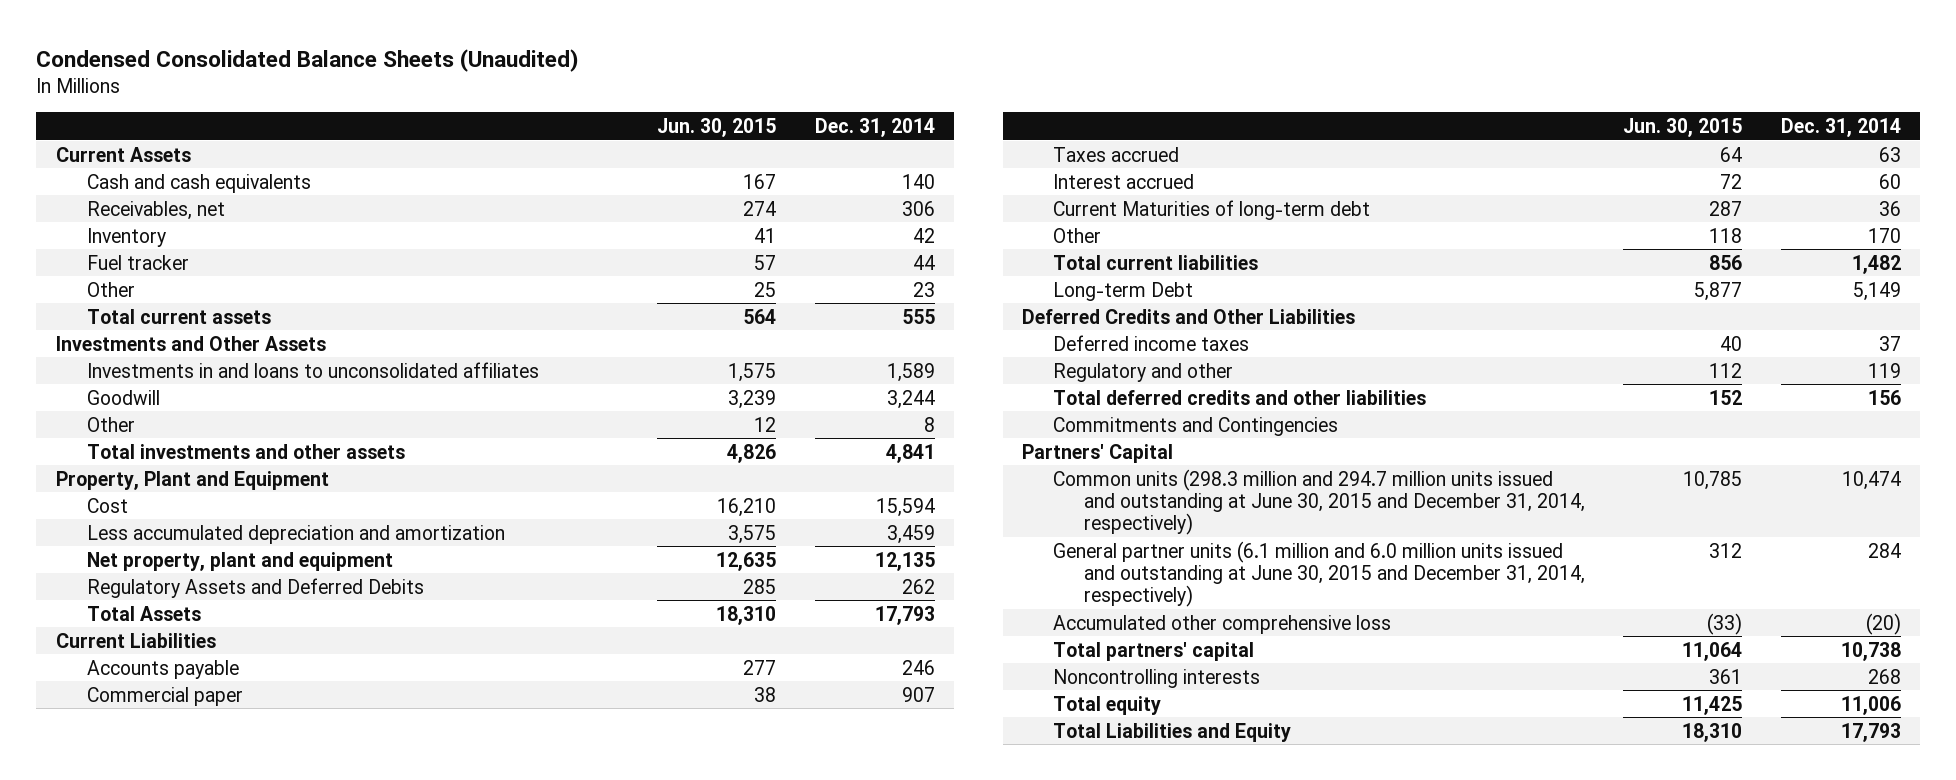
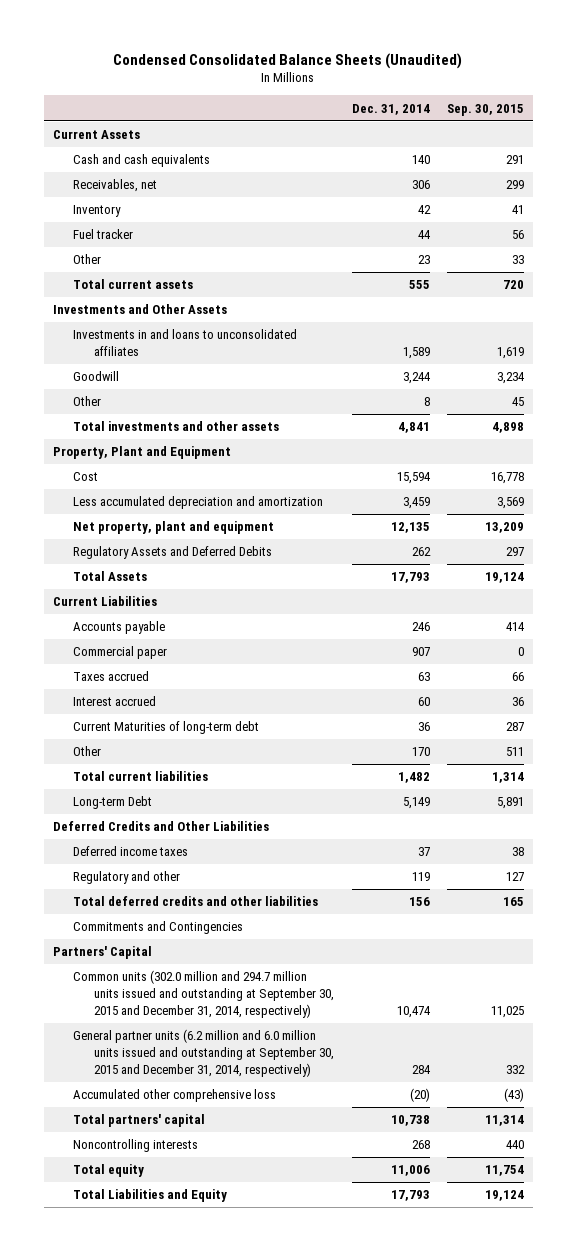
[657,117,777,137] Jun. 30, 2015 -> none
none -> [447,103,525,116] Sep. 30, 2015
[1052,468,1585,536] Common units (298.3 million and 294.7 million units issued and outstanding at June 30, 2015 and December 31, 2014, respectively) -> [73,970,335,1018] Common units (302.0 million and 294.7 million units issued and outstanding at September 30, 2015 and December 31, 2014, respectively)
[1052,540,1585,608] General partner units (6.1 million and 6.0 million units issued and outstanding at June 30, 2015 and December 31, 2014, respectively) -> [73,1029,335,1077] General partner units (6.2 million and 6.0 million units issued and outstanding at September 30, 2015 and December 31, 2014, respectively)

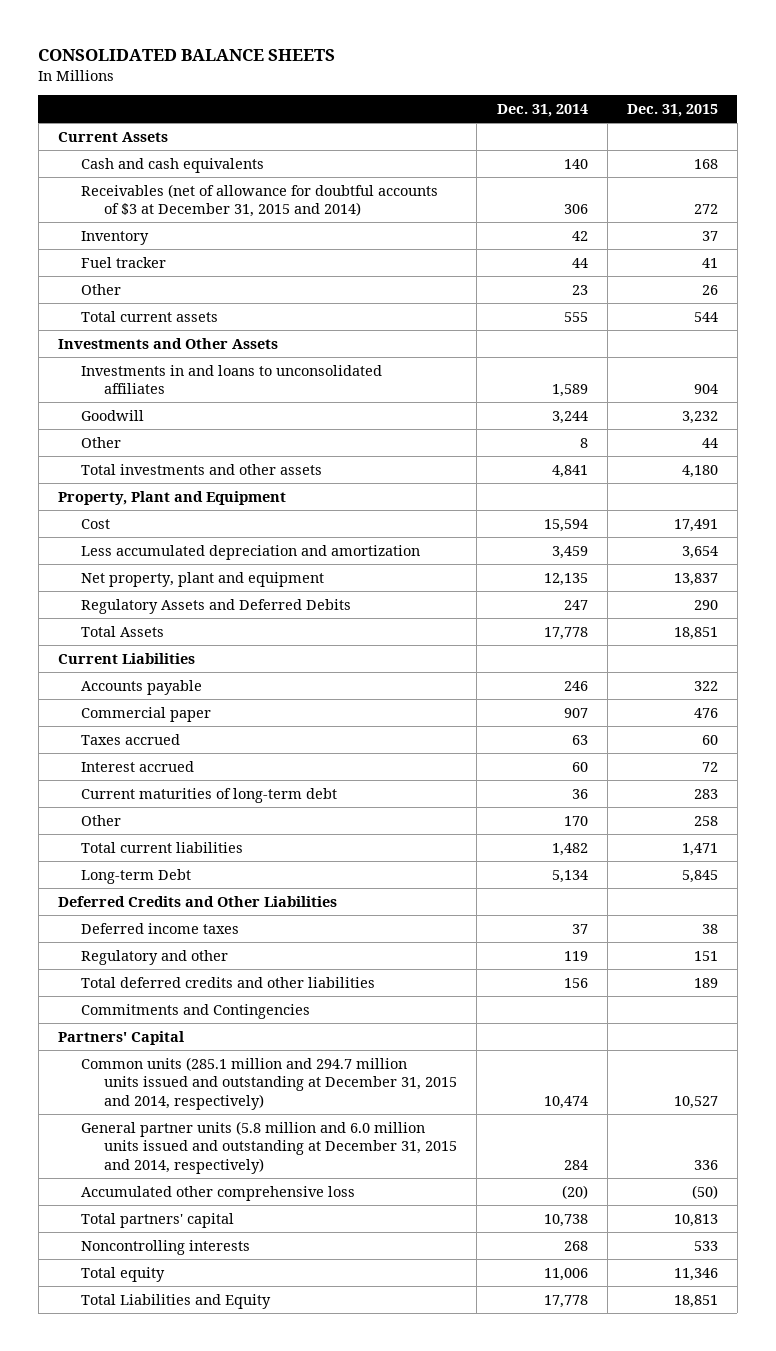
[113,52,463,69] Condensed Consolidated Balance Sheets (Unaudited) -> [38,49,336,62] CONSOLIDATED BALANCE SHEETS
[447,103,525,116] Sep. 30, 2015 -> none
none -> [626,104,718,118] Dec. 31, 2015
[73,179,158,193] Receivables, net -> [81,183,439,218] Receivables (net of allowance for doubtful accounts of $3 at December 31, 2015 and 2014)
[411,547,431,557] 262 -> [563,599,588,610] 247
[390,572,430,584] 17,793 -> [543,626,588,640] 17,778
[73,721,260,735] Current Maturities of long-term debt -> [81,787,338,803] Current maturities of long-term debt
[402,797,430,810] 5,149 -> [551,869,588,883] 5,134
[73,970,335,1018] Common units (302.0 million and 294.7 million units issued and outstanding at September 30, 2015 and December 31, 2014, respectively) -> [81,1056,458,1110] Common units (285.1 million and 294.7 million units issued and outstanding at December 31, 2015 and 2014, respectively)
[73,1029,335,1077] General partner units (6.2 million and 6.0 million units issued and outstanding at September 30, 2015 and December 31, 2014, respectively) -> [81,1120,458,1174] General partner units (5.8 million and 6.0 million units issued and outstanding at December 31, 2015 and 2014, respectively)
[390,1190,430,1202] 17,793 -> [543,1294,588,1308] 17,778

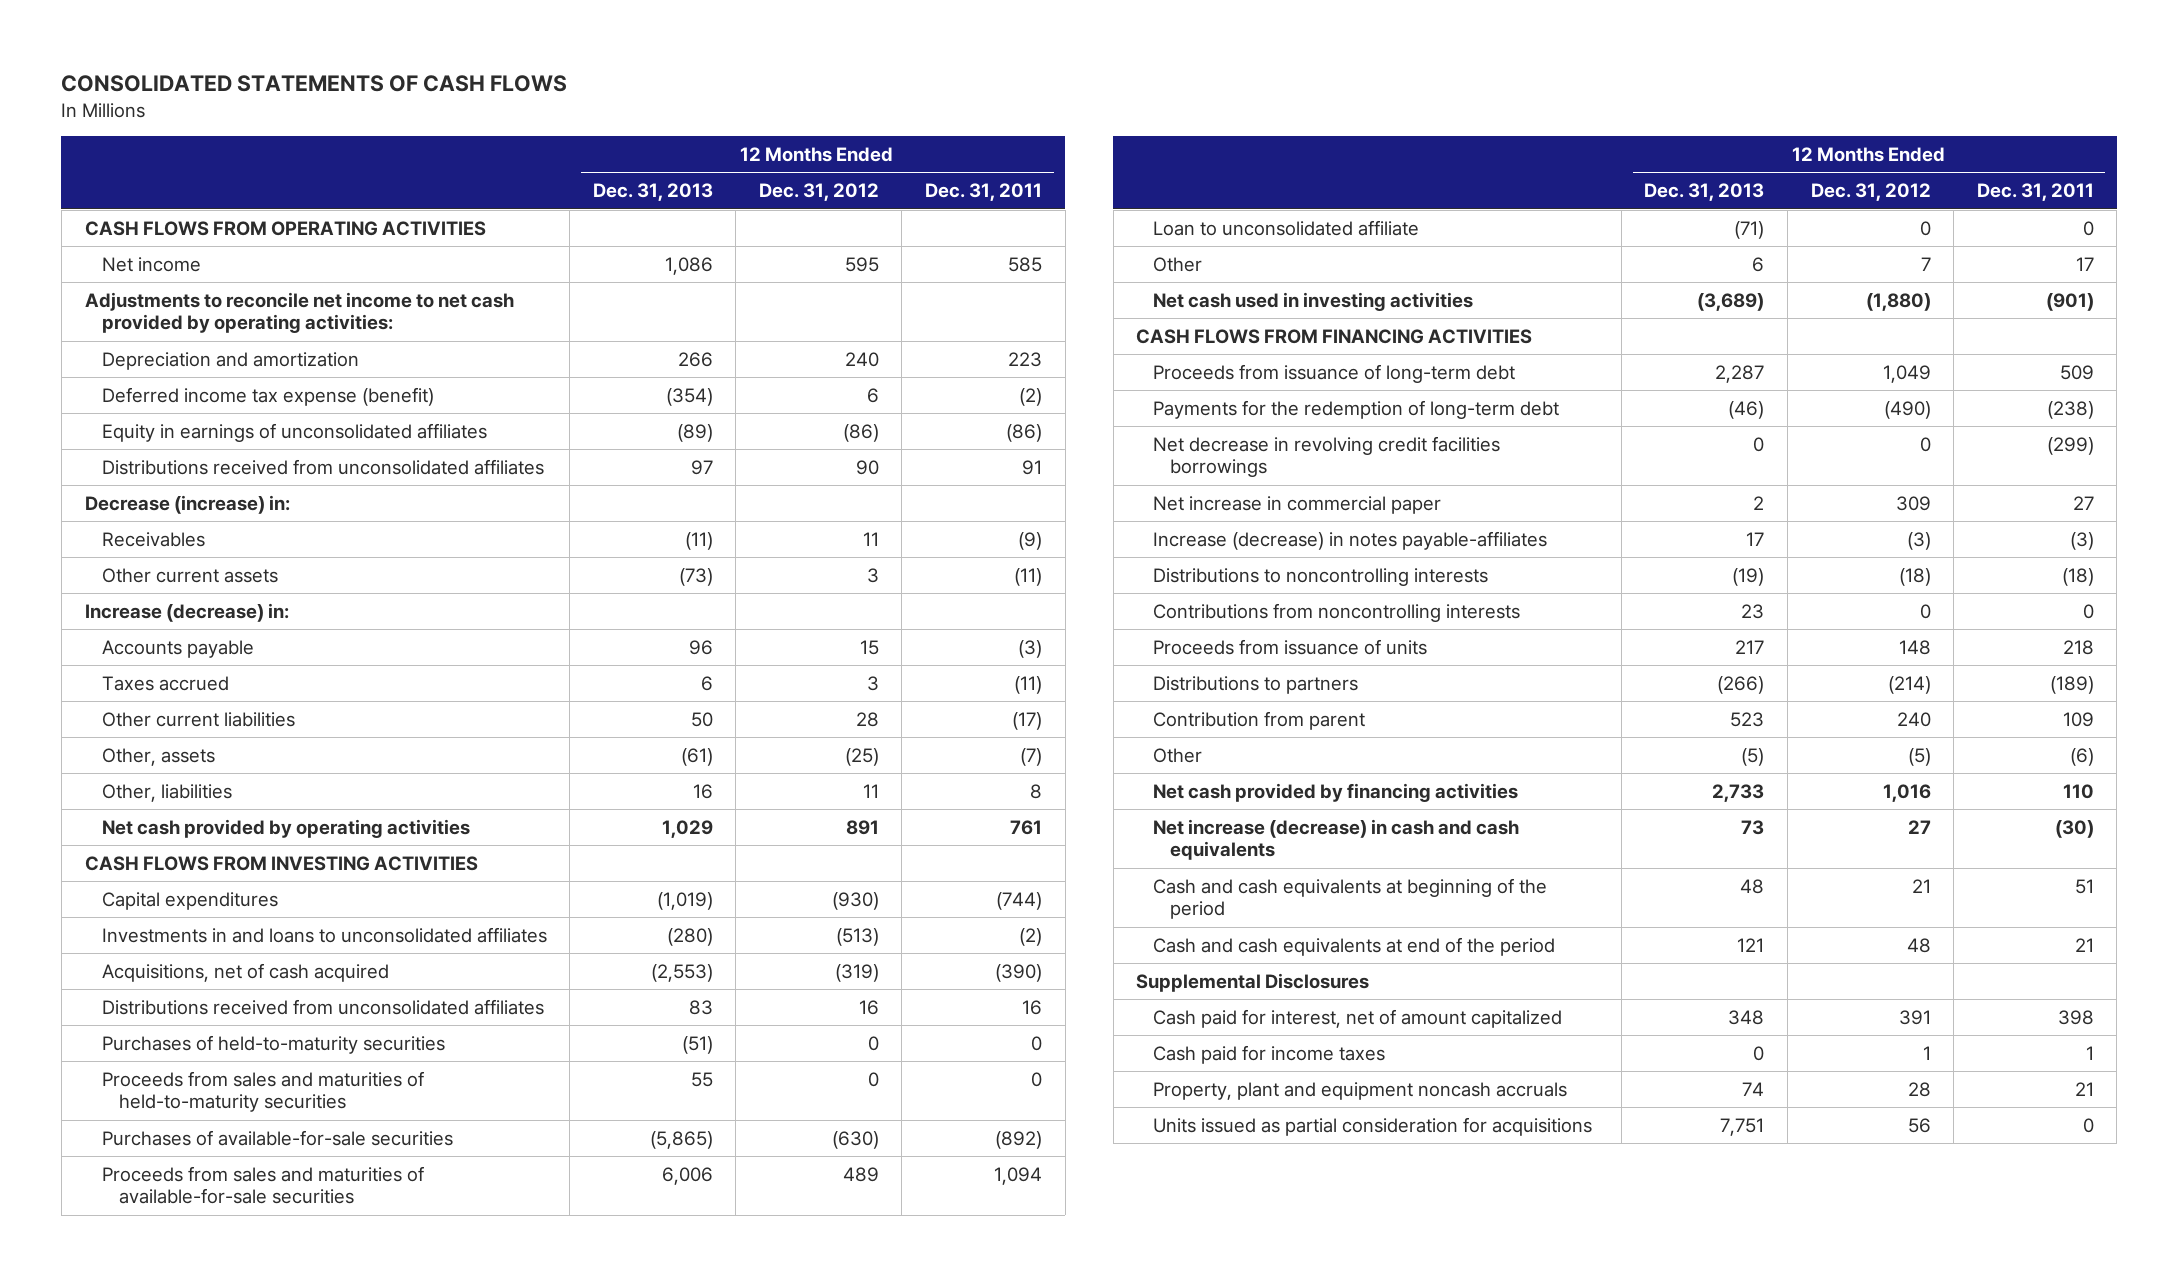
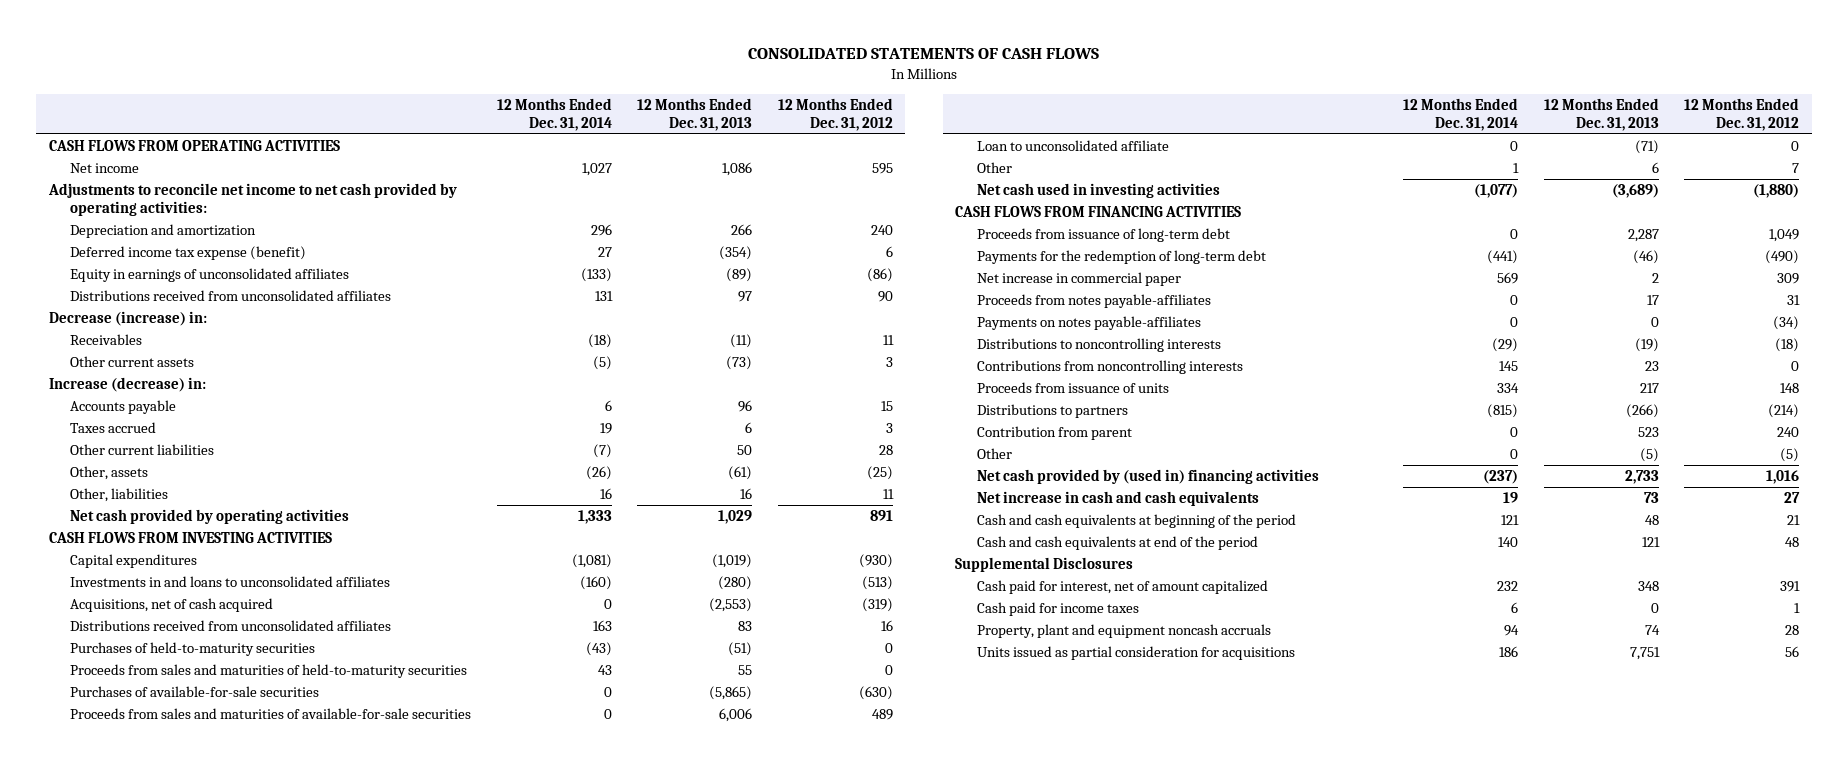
[925,183,1043,202] Dec. 31, 2011 -> none
none -> [496,98,612,132] 12 Months Ended Dec. 31, 2014
[1153,435,1501,478] Net decrease in revolving credit facilities borrowings -> none
[1153,530,1548,550] Increase (decrease) in notes payable-affiliates -> none
none -> [976,294,1211,309] Proceeds from notes payable-affiliates
none -> [976,316,1201,331] Payments on notes payable-affiliates
[1153,782,1519,802] Net cash provided by financing activities -> [976,469,1319,485] Net cash provided by (used in) financing activities
[1153,818,1520,861] Net increase (decrease) in cash and cash equivalents -> [976,491,1259,507] Net increase in cash and cash equivalents

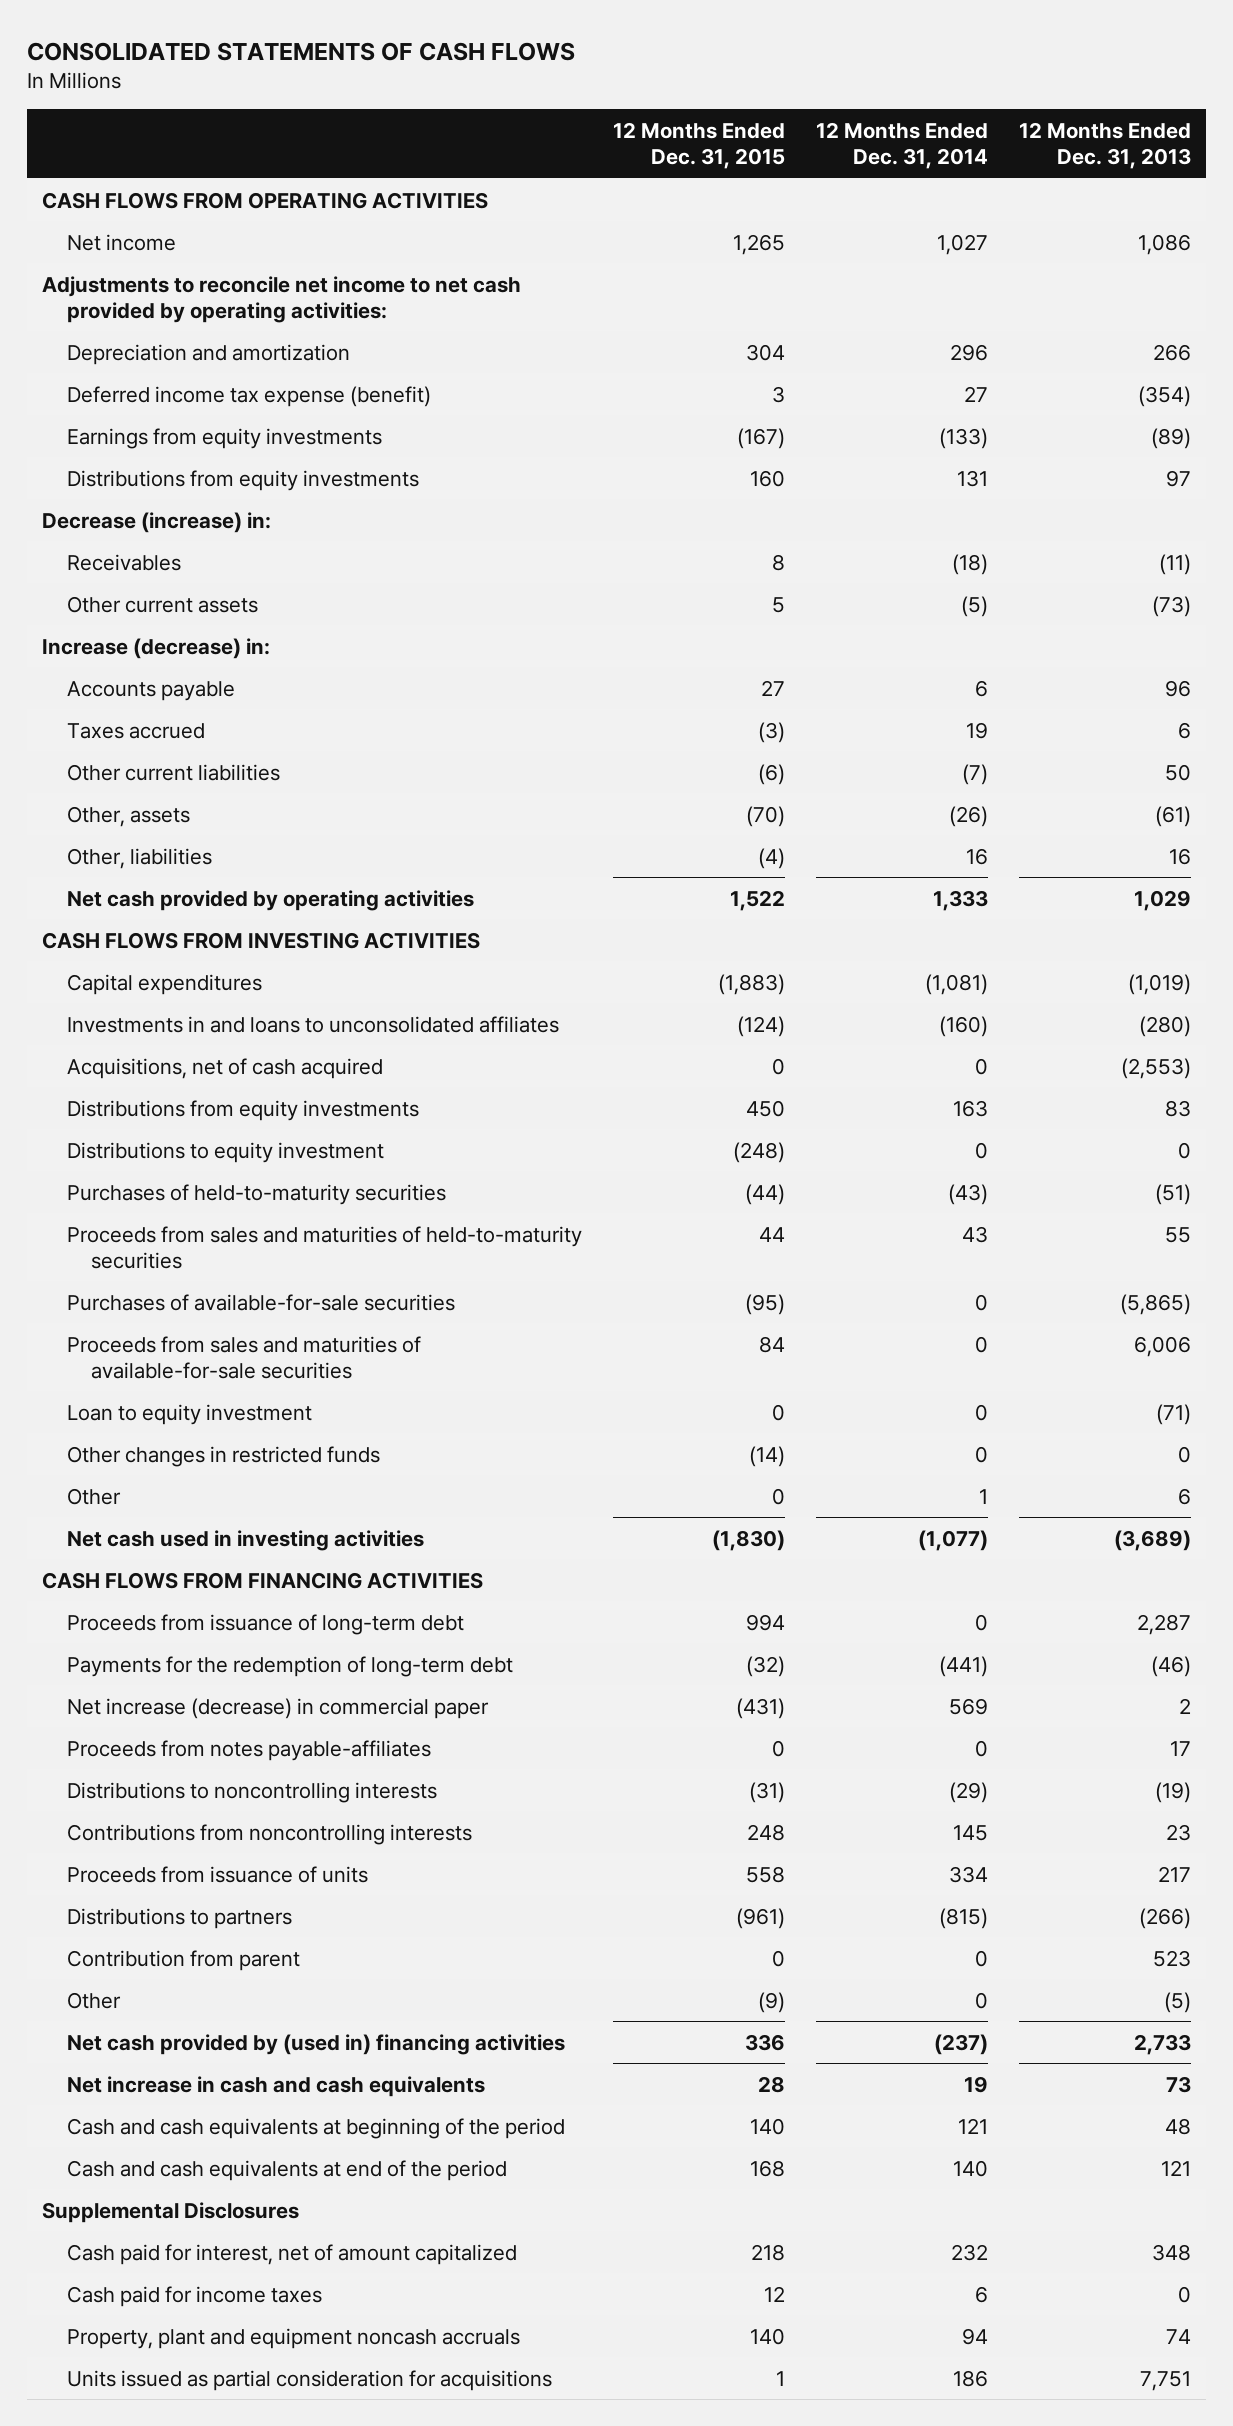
[777,98,893,132] 12 Months Ended Dec. 31, 2012 -> none
none -> [612,121,785,169] 12 Months Ended Dec. 31, 2015
[70,268,350,283] Equity in earnings of unconsolidated affiliates -> [66,427,382,449] Earnings from equity investments
[70,290,392,302] Distributions received from unconsolidated affiliates -> [66,469,419,491] Distributions from equity investments
[70,620,392,632] Distributions received from unconsolidated affiliates -> [66,1099,419,1121] Distributions from equity investments
none -> [66,1141,384,1163] Distributions to equity investment
[976,140,1169,152] Loan to unconsolidated affiliate -> [66,1403,312,1425] Loan to equity investment
none -> [66,1445,380,1467] Other changes in restricted funds
[976,272,1181,287] Net increase in commercial paper -> [66,1697,489,1719] Net increase (decrease) in commercial paper
[976,316,1201,331] Payments on notes payable-affiliates -> none

